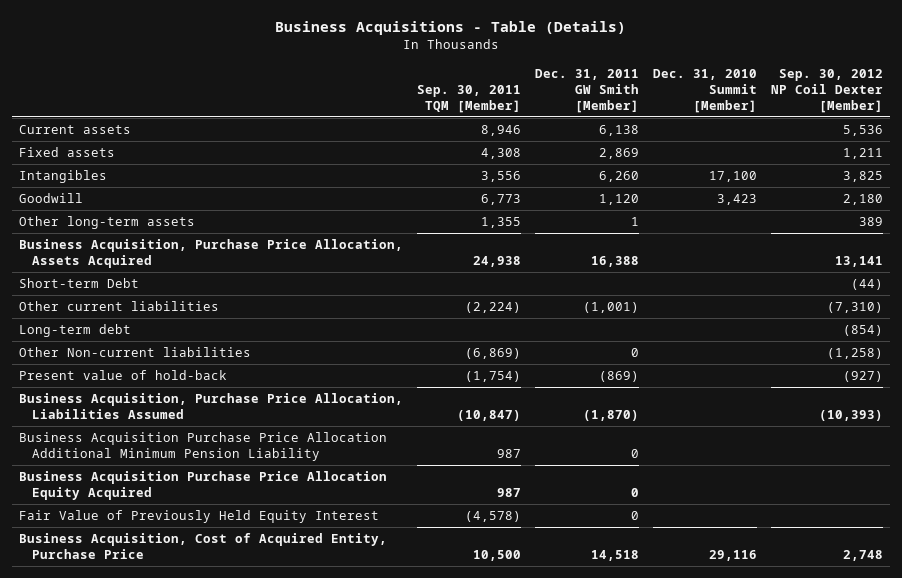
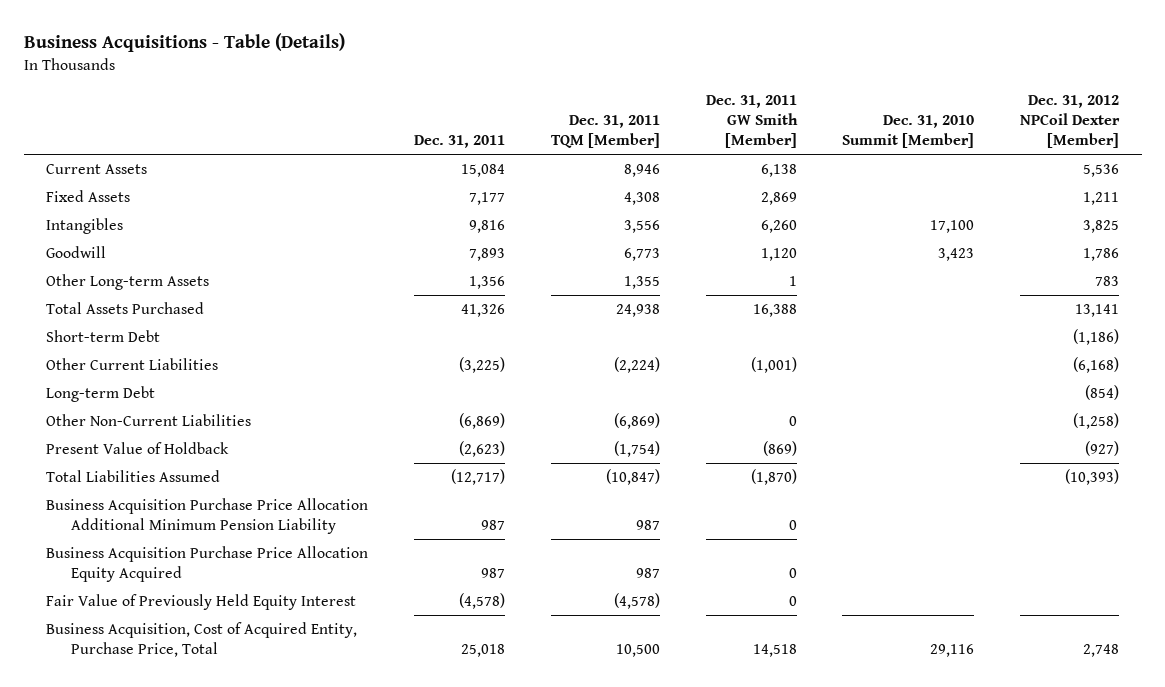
[417,84,522,113] Sep. 30, 2011 TQM [Member] -> none
[771,68,884,113] Sep. 30, 2012 NP Coil Dexter [Member] -> none
none -> [414,135,506,149] Dec. 31, 2011
none -> [550,115,660,149] Dec. 31, 2011 TQM [Member]
none -> [1019,95,1120,149] Dec. 31, 2012 NPCoil Dexter [Member]
[19,125,132,135] Current assets -> [46,163,148,174] Current Assets
[19,147,116,158] Fixed assets -> [46,189,131,202] Fixed Assets
[19,216,196,230] Other long-term assets -> [46,273,210,290] Other Long-term Assets
[19,239,404,269] Business Acquisition, Purchase Price Allocation, Assets Acquired -> [46,301,205,314] Total Assets Purchased
[19,301,220,312] Other current liabilities -> [46,357,219,370] Other Current Liabilities
[19,324,132,338] Long-term debt -> [46,385,156,402] Long-term Debt
[19,347,252,358] Other Non-current liabilities -> [46,413,252,426] Other Non-Current Liabilities
[19,370,228,381] Present value of hold-back -> [46,441,230,454] Present Value of Holdback
[19,393,404,420] Business Acquisition, Purchase Price Allocation, Liabilities Assumed -> [46,469,221,482] Total Liabilities Assumed
[19,533,388,560] Business Acquisition, Cost of Acquired Entity, Purchase Price -> [46,621,358,658] Business Acquisition, Cost of Acquired Entity, Purchase Price, Total

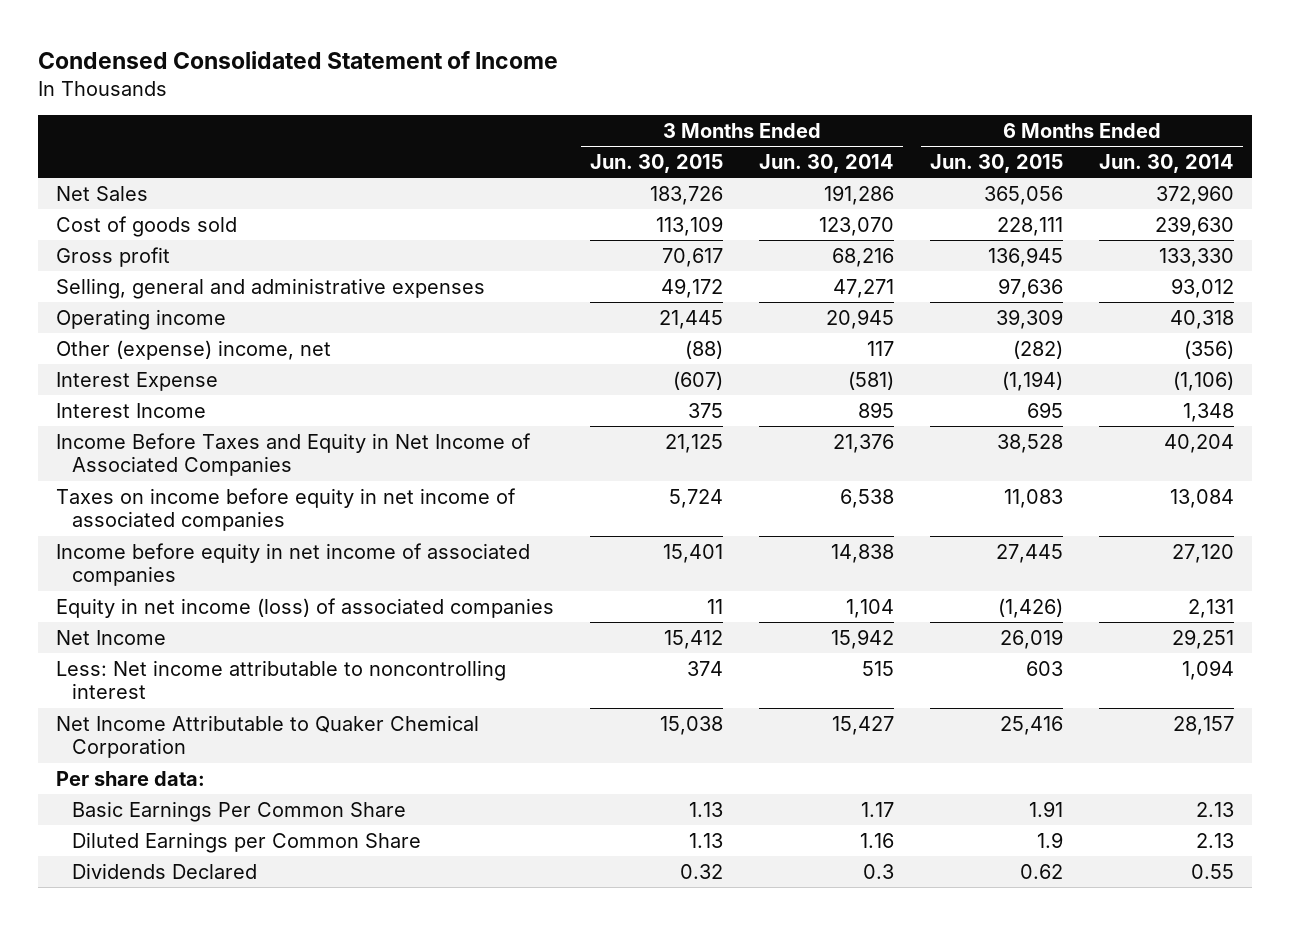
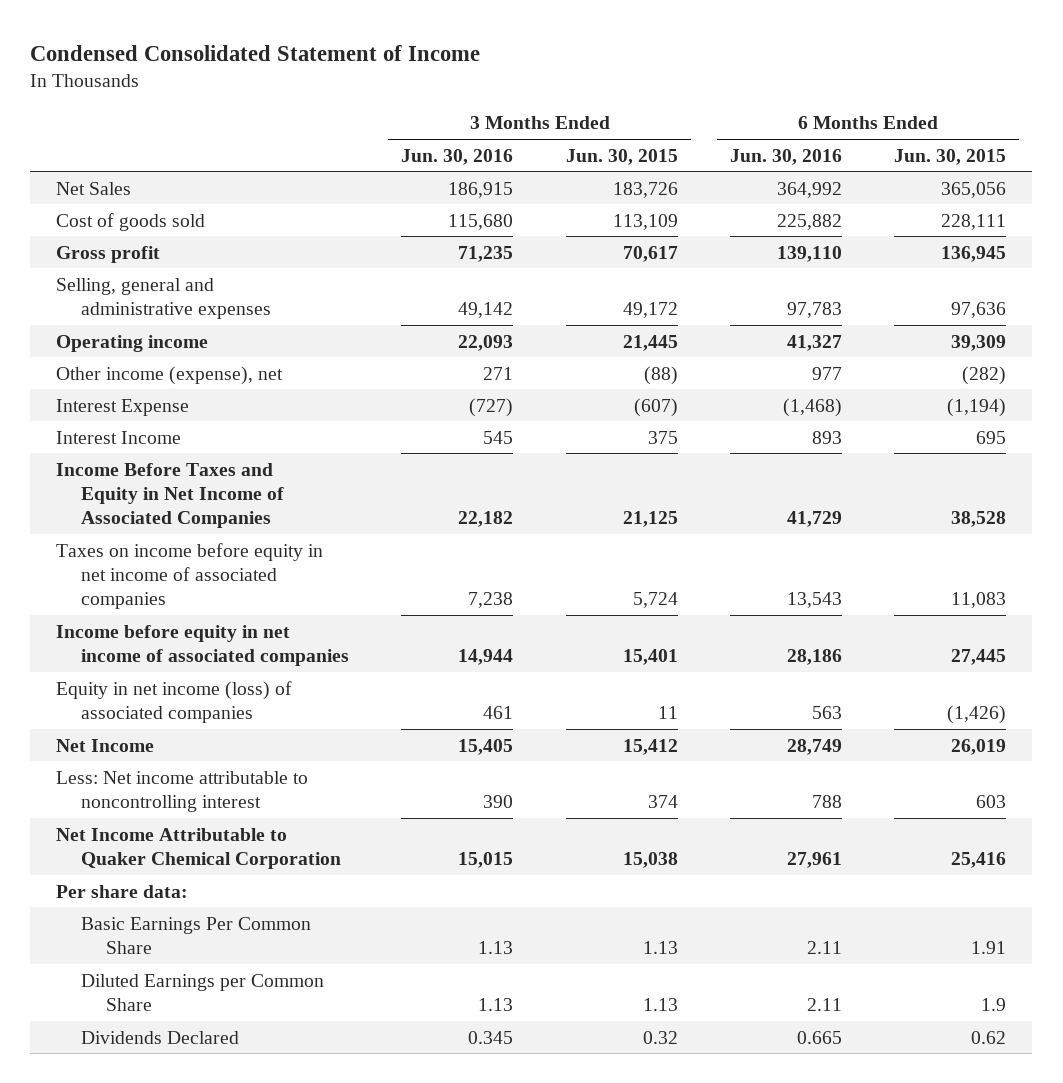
[758,154,894,174] Jun. 30, 2014 -> none
[1098,154,1234,174] Jun. 30, 2014 -> none
none -> [401,148,514,165] Jun. 30, 2016
none -> [730,148,843,165] Jun. 30, 2016
[55,339,331,360] Other (expense) income, net -> [56,365,284,385] Other income (expense), net

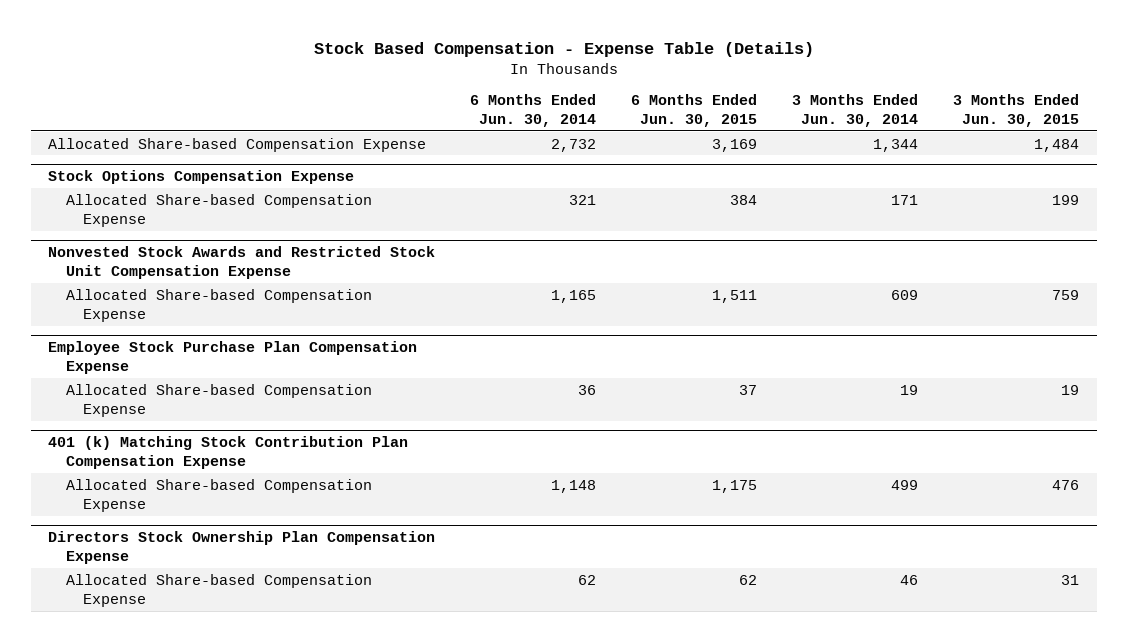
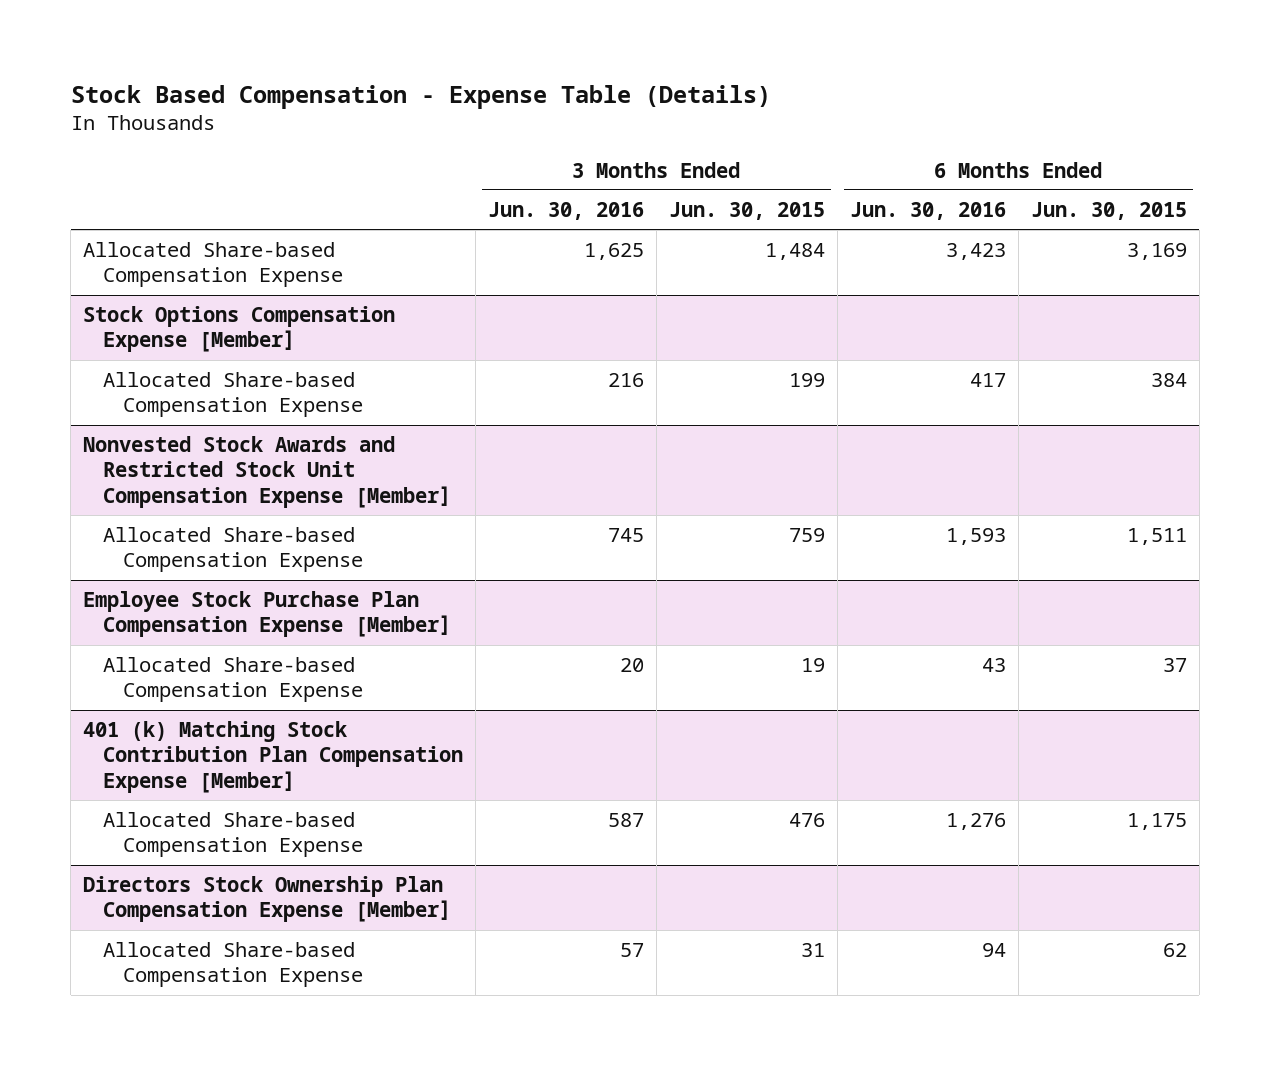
[470,93,597,128] 6 Months Ended Jun. 30, 2014 -> none
[792,93,919,128] 3 Months Ended Jun. 30, 2014 -> none
none -> [488,202,645,221] Jun. 30, 2016
none -> [849,202,1006,221] Jun. 30, 2016
[48,170,355,185] Stock Options Compensation Expense -> [83,306,396,353] Stock Options Compensation Expense [Member]
[48,246,436,280] Nonvested Stock Awards and Restricted Stock Unit Compensation Expense -> [83,436,452,508] Nonvested Stock Awards and Restricted Stock Unit Compensation Expense [Member]
[48,341,418,375] Employee Stock Purchase Plan Compensation Expense -> [83,591,452,638] Employee Stock Purchase Plan Compensation Expense [Member]
[48,436,409,470] 401 (k) Matching Stock Contribution Plan Compensation Expense -> [83,721,464,793] 401 (k) Matching Stock Contribution Plan Compensation Expense [Member]
[48,531,436,565] Directors Stock Ownership Plan Compensation Expense -> [83,876,452,923] Directors Stock Ownership Plan Compensation Expense [Member]

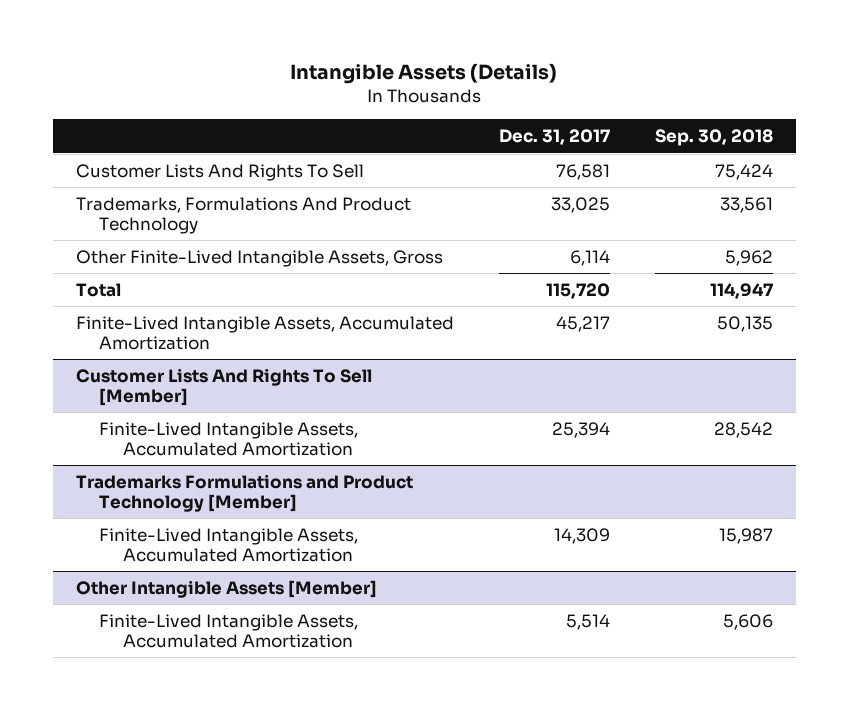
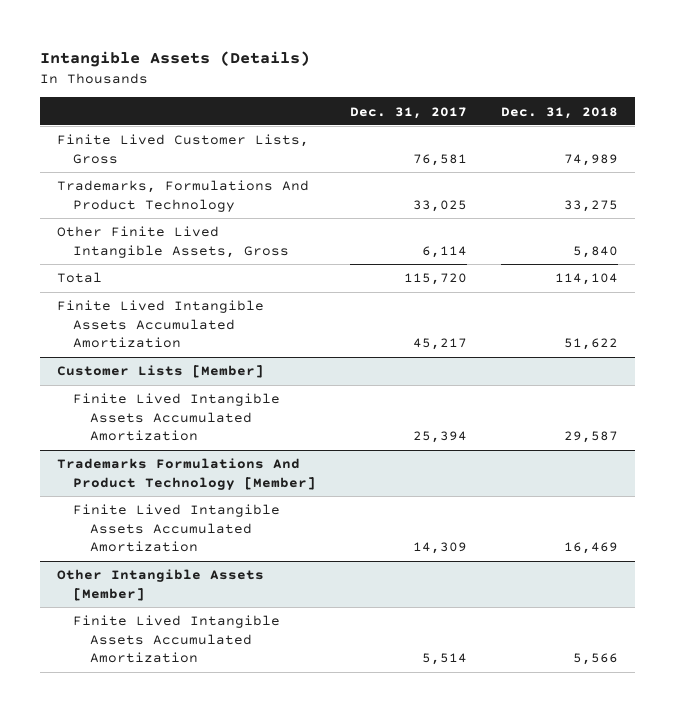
[655,129,774,147] Sep. 30, 2018 -> none
none -> [500,106,618,119] Dec. 31, 2018
[75,163,364,181] Customer Lists And Rights To Sell -> [57,134,310,164] Finite Lived Customer Lists, Gross
[75,249,443,267] Other Finite-Lived Intangible Assets, Gross -> [57,226,290,258] Other Finite Lived Intangible Assets, Gross
[75,315,454,350] Finite-Lived Intangible Assets, Accumulated Amortization -> [57,300,265,349] Finite Lived Intangible Assets Accumulated Amortization
[75,367,372,406] Customer Lists And Rights To Sell [Member] -> [57,365,265,379] Customer Lists [Member]
[99,421,359,456] Finite-Lived Intangible Assets, Accumulated Amortization -> [73,393,281,442] Finite Lived Intangible Assets Accumulated Amortization
[75,473,413,512] Trademarks Formulations and Product Technology [Member] -> [57,458,317,490] Trademarks Formulations And Product Technology [Member]
[99,527,359,562] Finite-Lived Intangible Assets, Accumulated Amortization -> [73,504,281,553] Finite Lived Intangible Assets Accumulated Amortization
[99,613,359,648] Finite-Lived Intangible Assets, Accumulated Amortization -> [73,615,281,664] Finite Lived Intangible Assets Accumulated Amortization

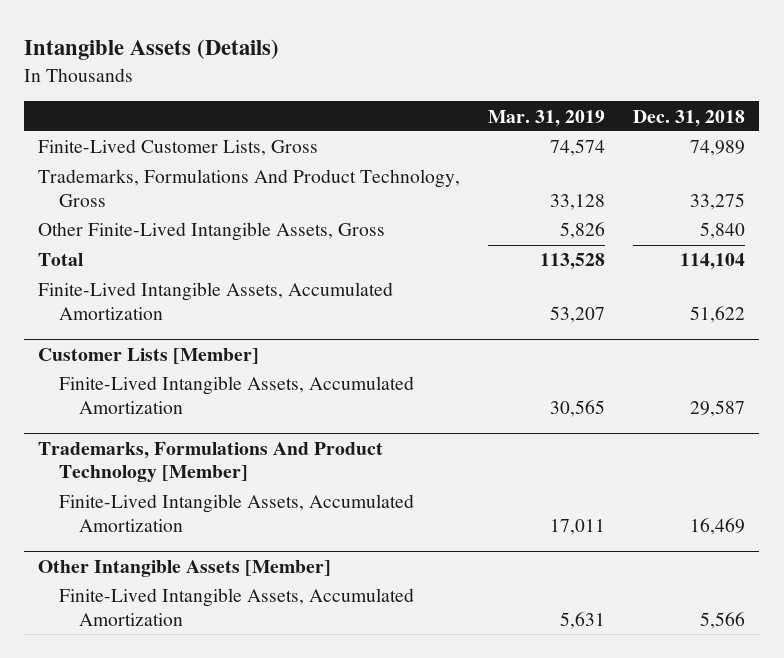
[350,106,468,119] Dec. 31, 2017 -> none
none -> [488,109,606,127] Mar. 31, 2019
[57,134,310,164] Finite Lived Customer Lists, Gross -> [38,139,319,157] Finite-Lived Customer Lists, Gross
[57,180,310,212] Trademarks, Formulations And Product Technology -> [38,169,461,207] Trademarks, Formulations And Product Technology, Gross
[57,226,290,258] Other Finite Lived Intangible Assets, Gross -> [38,222,386,242] Other Finite-Lived Intangible Assets, Gross
[57,300,265,349] Finite Lived Intangible Assets Accumulated Amortization -> [38,282,394,320] Finite-Lived Intangible Assets, Accumulated Amortization
[73,393,281,442] Finite Lived Intangible Assets Accumulated Amortization -> [58,376,414,414] Finite-Lived Intangible Assets, Accumulated Amortization
[57,458,317,490] Trademarks Formulations And Product Technology [Member] -> [38,441,384,483] Trademarks, Formulations And Product Technology [Member]
[73,504,281,553] Finite Lived Intangible Assets Accumulated Amortization -> [58,494,414,532] Finite-Lived Intangible Assets, Accumulated Amortization
[73,615,281,664] Finite Lived Intangible Assets Accumulated Amortization -> [58,588,414,626] Finite-Lived Intangible Assets, Accumulated Amortization

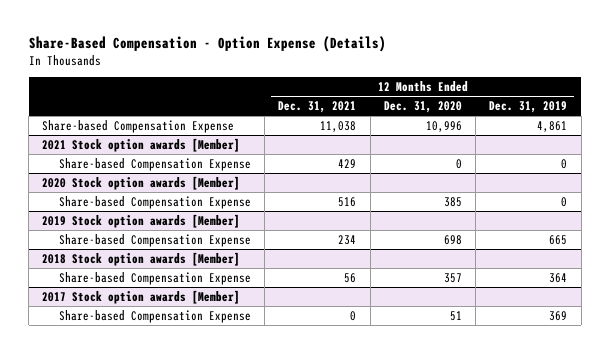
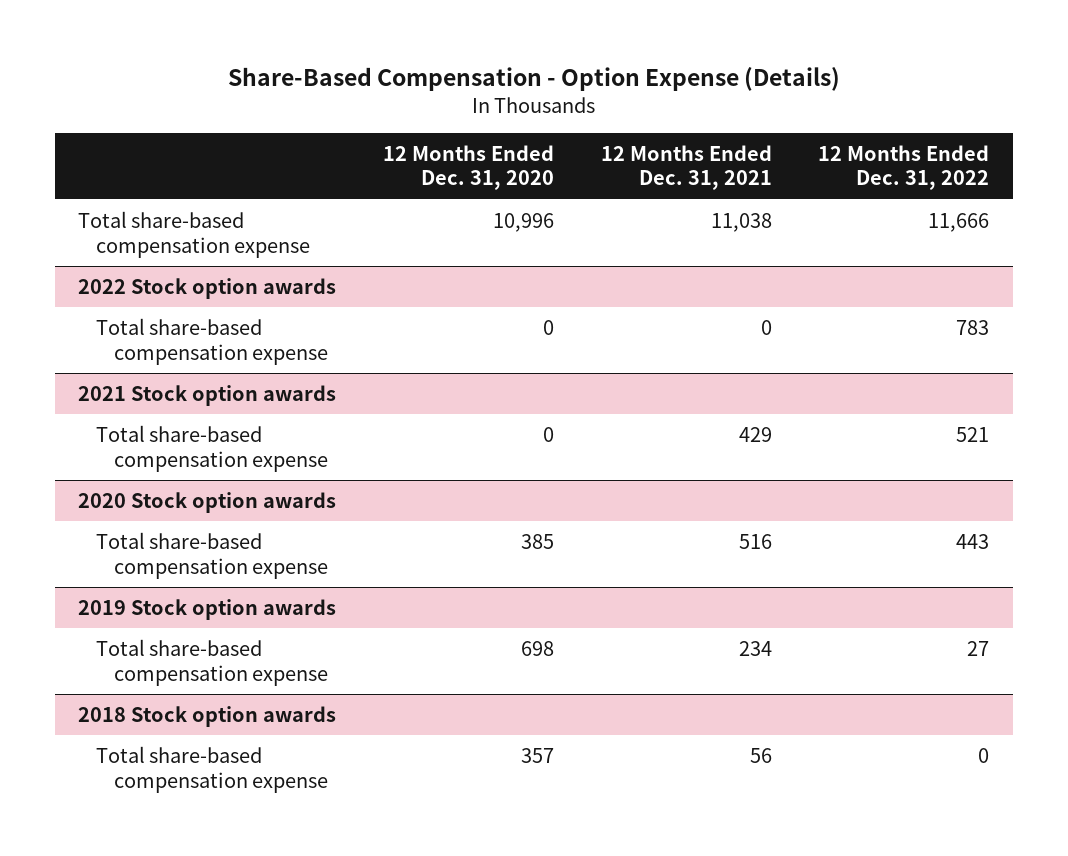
[489,100,568,113] Dec. 31, 2019 -> none
none -> [818,144,990,191] 12 Months Ended Dec. 31, 2022
[42,119,235,133] Share-based Compensation Expense -> [78,210,311,258] Total share-based compensation expense
[42,137,241,152] 2021 Stock option awards [Member] -> [78,277,337,299] 2022 Stock option awards
[58,157,251,171] Share-based Compensation Expense -> [96,317,329,365] Total share-based compensation expense
[338,158,357,168] 429 -> [760,319,772,335] 0
[42,175,241,190] 2020 Stock option awards [Member] -> [78,384,337,406] 2021 Stock option awards
[58,195,251,209] Share-based Compensation Expense -> [96,424,329,472] Total share-based compensation expense
[338,196,357,207] 516 -> [738,426,772,442] 429
[443,196,462,207] 385 -> [542,426,554,442] 0
[42,213,241,228] 2019 Stock option awards [Member] -> [78,491,337,513] 2020 Stock option awards
[58,233,251,247] Share-based Compensation Expense -> [96,531,329,579] Total share-based compensation expense
[338,234,357,245] 234 -> [738,533,772,549] 516
[443,234,462,245] 698 -> [520,533,554,549] 385
[42,251,241,266] 2018 Stock option awards [Member] -> [78,598,337,620] 2019 Stock option awards
[58,271,251,285] Share-based Compensation Expense -> [96,638,329,686] Total share-based compensation expense
[344,272,357,283] 56 -> [738,640,772,656] 234
[443,272,462,283] 357 -> [520,640,554,656] 698
[42,289,241,304] 2017 Stock option awards [Member] -> [78,705,337,727] 2018 Stock option awards
[58,309,251,323] Share-based Compensation Expense -> [96,745,329,793] Total share-based compensation expense
[350,310,357,321] 0 -> [749,747,772,763] 56
[449,310,462,321] 51 -> [520,747,554,763] 357

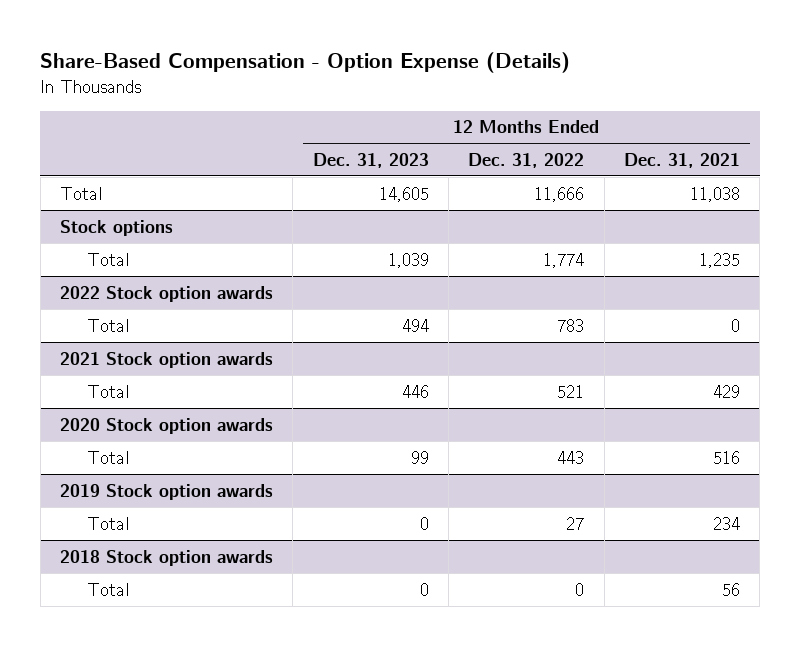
[382,144,554,191] 12 Months Ended Dec. 31, 2020 -> none
none -> [312,152,429,168] Dec. 31, 2023
[78,210,311,258] Total share-based compensation expense -> [59,186,102,200] Total
none -> [59,219,173,236] Stock options
none -> [87,252,130,266] Total
[96,317,329,365] Total share-based compensation expense -> [87,318,130,332] Total
[96,424,329,472] Total share-based compensation expense -> [87,384,130,398] Total
[96,531,329,579] Total share-based compensation expense -> [87,450,130,464] Total
[96,638,329,686] Total share-based compensation expense -> [87,516,130,530] Total
[96,745,329,793] Total share-based compensation expense -> [87,582,130,596] Total

